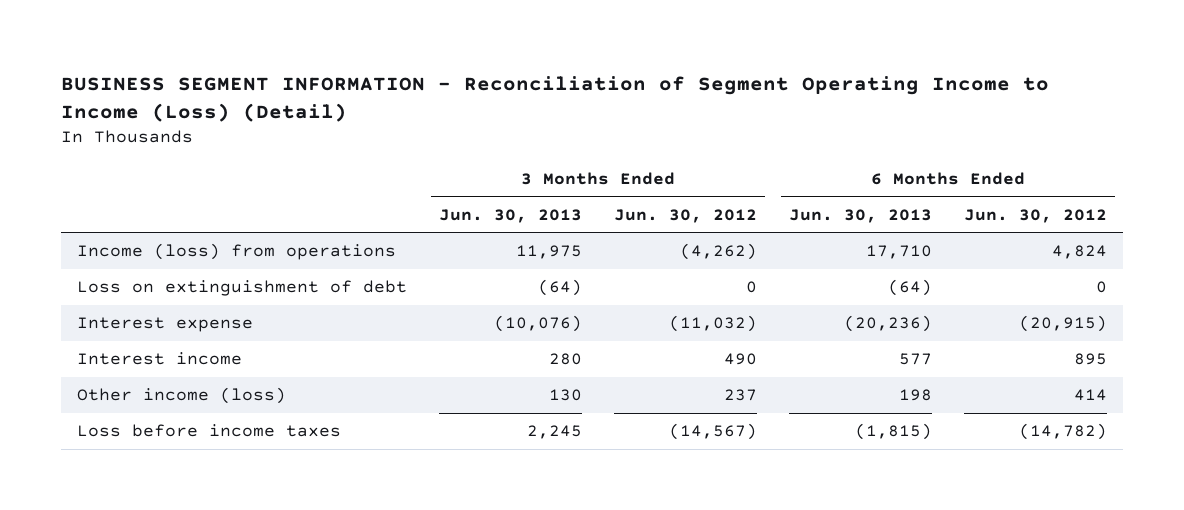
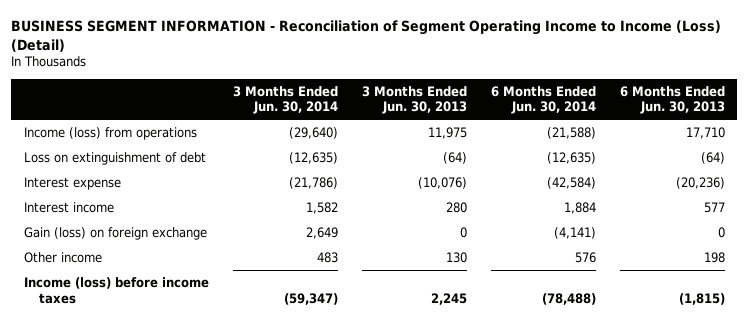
[614,208,758,223] Jun. 30, 2012 -> none
[963,208,1107,223] Jun. 30, 2012 -> none
none -> [232,85,338,115] 3 Months Ended Jun. 30, 2014
none -> [490,85,596,115] 6 Months Ended Jun. 30, 2014
none -> [23,227,207,241] Gain (loss) on foreign exchange
[77,387,287,405] Other income (loss) -> [23,252,102,264] Other income
[77,424,342,438] Loss before income taxes -> [23,277,209,304] Income (loss) before income taxes

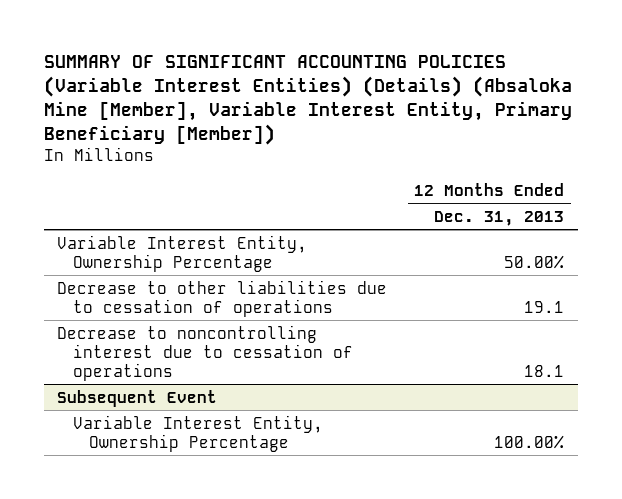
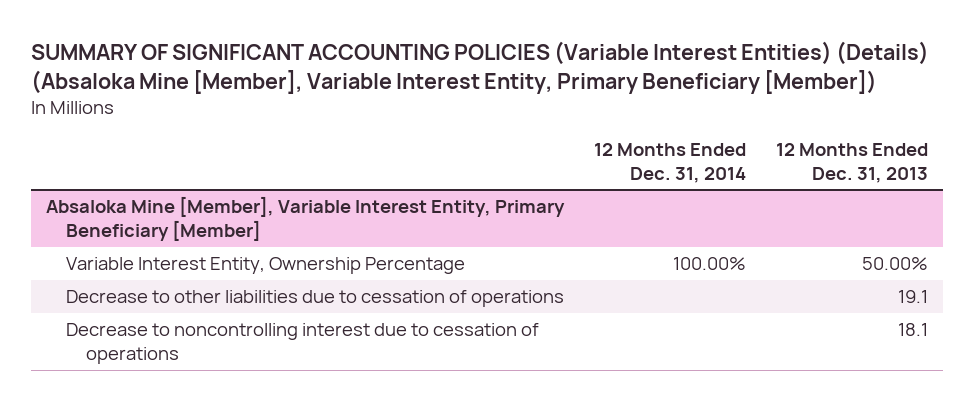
none -> [593,142,746,183] 12 Months Ended Dec. 31, 2014
none -> [45,196,565,241] Absaloka Mine [Member], Variable Interest Entity, Primary Beneficiary [Member]
[57,389,218,407] Subsequent Event -> none
[73,414,324,452] Variable Interest Entity, Ownership Percentage -> none

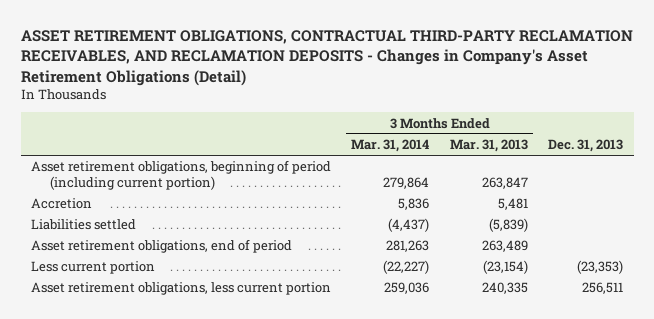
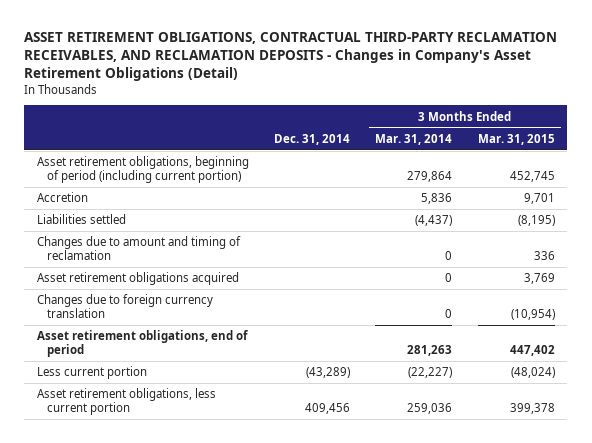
[449,139,528,153] Mar. 31, 2013 -> none
[548,139,624,153] Dec. 31, 2013 -> none
none -> [274,133,351,145] Dec. 31, 2014
none -> [477,133,555,145] Mar. 31, 2015
none -> [36,236,241,261] Changes due to amount and timing of reclamation
none -> [36,272,239,286] Asset retirement obligations acquired
none -> [36,294,213,319] Changes due to foreign currency translation

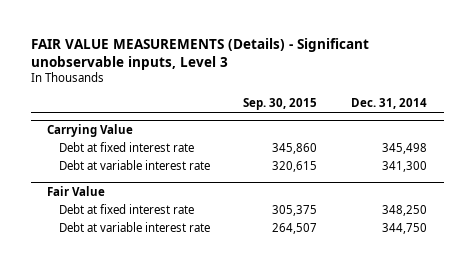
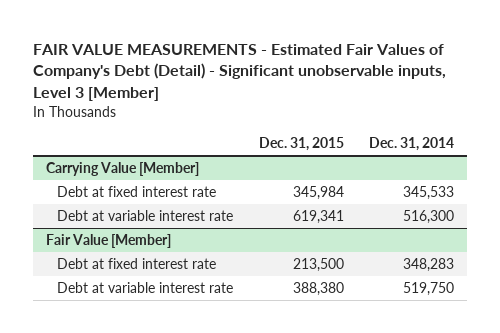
[30,37,369,70] FAIR VALUE MEASUREMENTS (Details) - Significant unobservable inputs, Level 3 -> [32,43,446,102] FAIR VALUE MEASUREMENTS - Estimated Fair Values of Company's Debt (Detail) - Significant unobservable inputs, Level 3 [Member]
[243,98,318,111] Sep. 30, 2015 -> none
none -> [258,137,344,152] Dec. 31, 2015
[47,123,134,137] Carrying Value -> [45,162,199,177] Carrying Value [Member]
[381,143,427,155] 345,498 -> [403,186,455,201] 345,533
[381,161,427,173] 341,300 -> [403,210,455,225] 516,300
[47,185,106,196] Fair Value -> [45,234,171,249] Fair Value [Member]
[381,205,427,217] 348,250 -> [403,258,455,273] 348,283
[381,223,427,235] 344,750 -> [403,282,455,297] 519,750

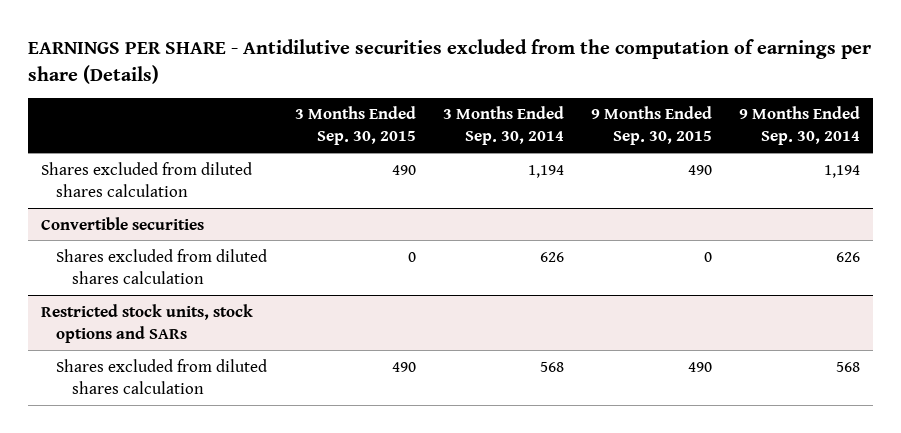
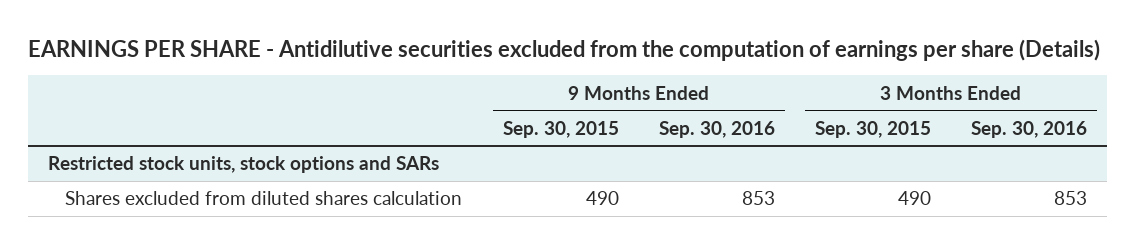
[442,106,564,146] 3 Months Ended Sep. 30, 2014 -> none
[738,106,860,146] 9 Months Ended Sep. 30, 2014 -> none
none -> [658,120,775,138] Sep. 30, 2016
none -> [970,120,1087,138] Sep. 30, 2016
[41,161,253,197] Shares excluded from diluted shares calculation -> none
[41,216,205,230] Convertible securities -> none
[56,248,268,284] Shares excluded from diluted shares calculation -> none

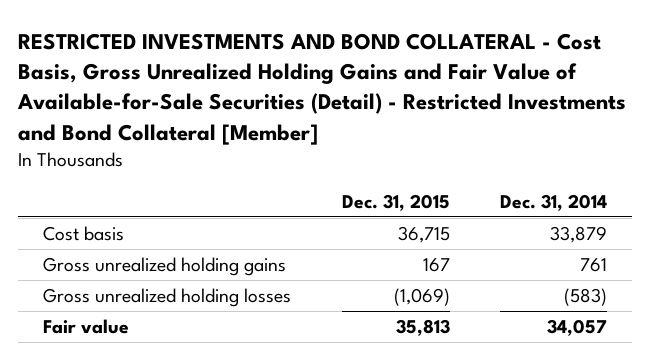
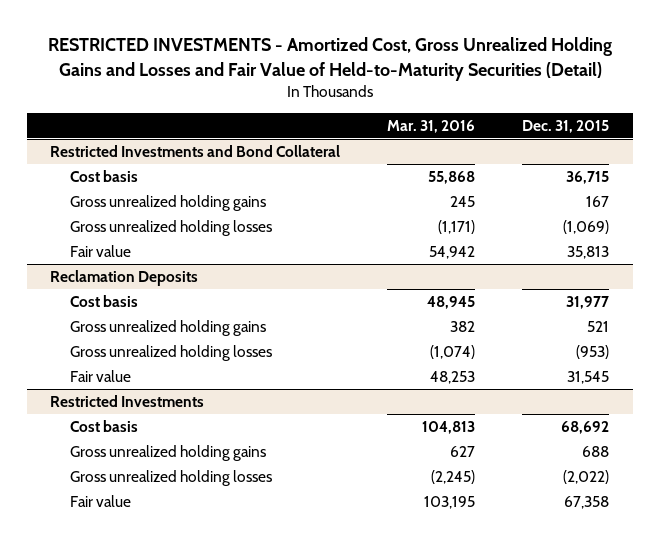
[17,32,627,145] RESTRICTED INVESTMENTS AND BOND COLLATERAL - Cost Basis, Gross Unrealized Holding Gains and Fair Value of Available-for-Sale Securities (Detail) - Restricted Investments and Bond Collateral [Member] -> [47,37,612,81] RESTRICTED INVESTMENTS - Amortized Cost, Gross Unrealized Holding Gains and Losses and Fair Value of Held-to-Maturity Securities (Detail)
[499,193,607,211] Dec. 31, 2014 -> none
none -> [387,119,476,133] Mar. 31, 2016
none -> [50,144,341,157] Restricted Investments and Bond Collateral
none -> [50,269,199,286] Reclamation Deposits
none -> [69,294,138,307] Cost basis
none -> [69,319,266,336] Gross unrealized holding gains
none -> [69,344,272,361] Gross unrealized holding losses
none -> [69,369,131,382] Fair value
none -> [50,394,205,407] Restricted Investments
none -> [69,419,138,432] Cost basis
none -> [69,444,266,461] Gross unrealized holding gains
none -> [69,469,272,486] Gross unrealized holding losses
none -> [69,494,131,507] Fair value

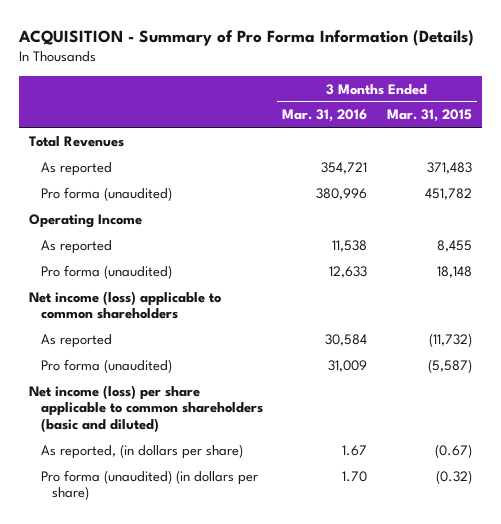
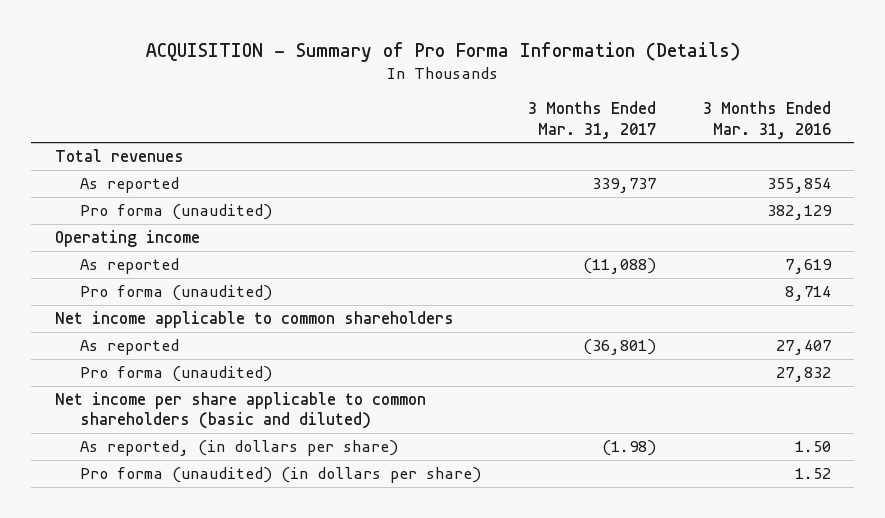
[387,109,473,123] Mar. 31, 2015 -> none
none -> [527,101,656,139] 3 Months Ended Mar. 31, 2017
[28,135,124,147] Total Revenues -> [54,149,184,163] Total revenues
[321,161,368,174] 354,721 -> [766,178,831,194] 355,854
[316,187,368,200] 380,996 -> [766,205,832,221] 382,129
[28,213,142,228] Operating Income -> [54,230,200,248] Operating income
[332,239,368,252] 11,538 -> [784,259,832,275] 7,619
[329,265,368,278] 12,633 -> [784,286,831,302] 8,714
[28,290,221,320] Net income (loss) applicable to common shareholders -> [54,311,454,329] Net income applicable to common shareholders
[325,333,368,346] 30,584 -> [775,340,831,356] 27,407
[328,359,368,372] 31,009 -> [775,367,831,383] 27,832
[28,384,263,434] Net income (loss) per share applicable to common shareholders (basic and diluted) -> [54,392,426,430] Net income per share applicable to common shareholders (basic and diluted)
[342,444,368,456] 1.67 -> [794,441,831,453] 1.50
[342,470,368,482] 1.70 -> [794,468,831,480] 1.52

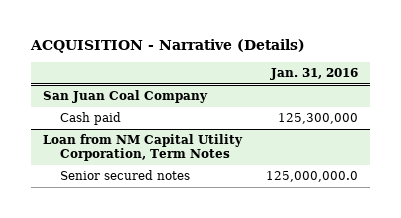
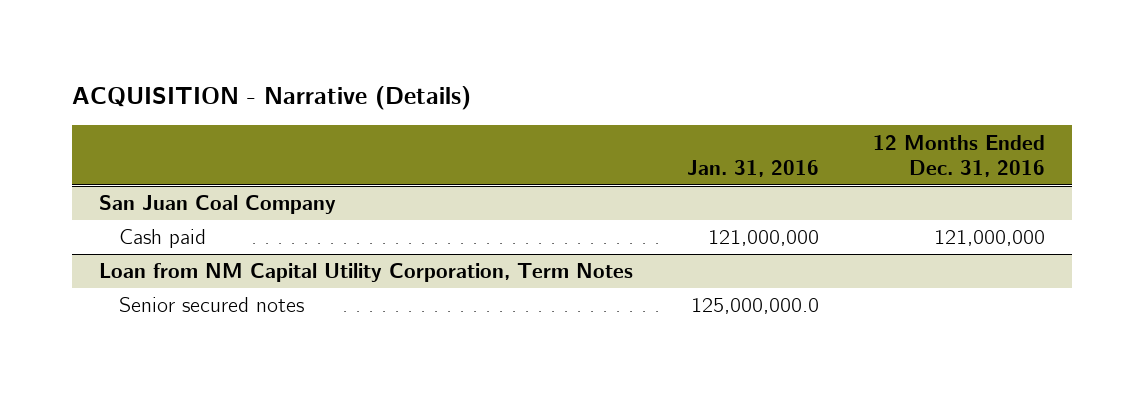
none -> [873,134,1046,177] 12 Months Ended Dec. 31, 2016
[277,113,358,125] 125,300,000 -> [708,230,820,247] 121,000,000

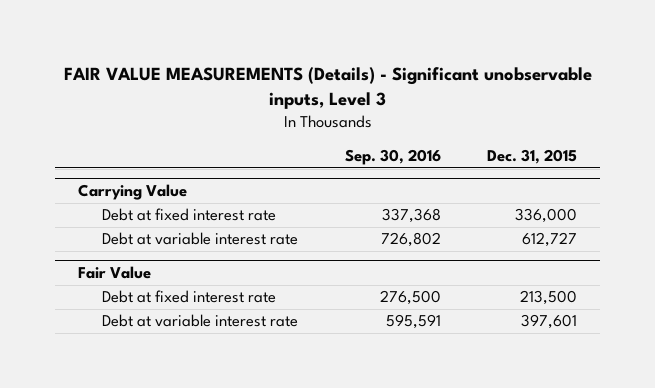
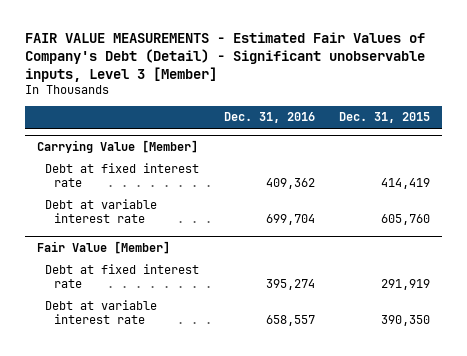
[63,67,592,110] FAIR VALUE MEASUREMENTS (Details) - Significant unobservable inputs, Level 3 -> [24,31,425,82] FAIR VALUE MEASUREMENTS - Estimated Fair Values of Company's Debt (Detail) - Significant unobservable inputs, Level 3 [Member]
[344,148,441,165] Sep. 30, 2016 -> none
none -> [223,112,315,124] Dec. 31, 2016
[78,184,188,201] Carrying Value -> [36,140,198,154] Carrying Value [Member]
[515,208,578,224] 336,000 -> [381,178,431,190] 414,419
[522,232,578,248] 612,727 -> [381,214,431,226] 605,760
[78,266,152,280] Fair Value -> [36,241,170,255] Fair Value [Member]
[520,290,578,306] 213,500 -> [381,279,431,291] 291,919
[521,314,578,330] 397,601 -> [381,315,431,327] 390,350

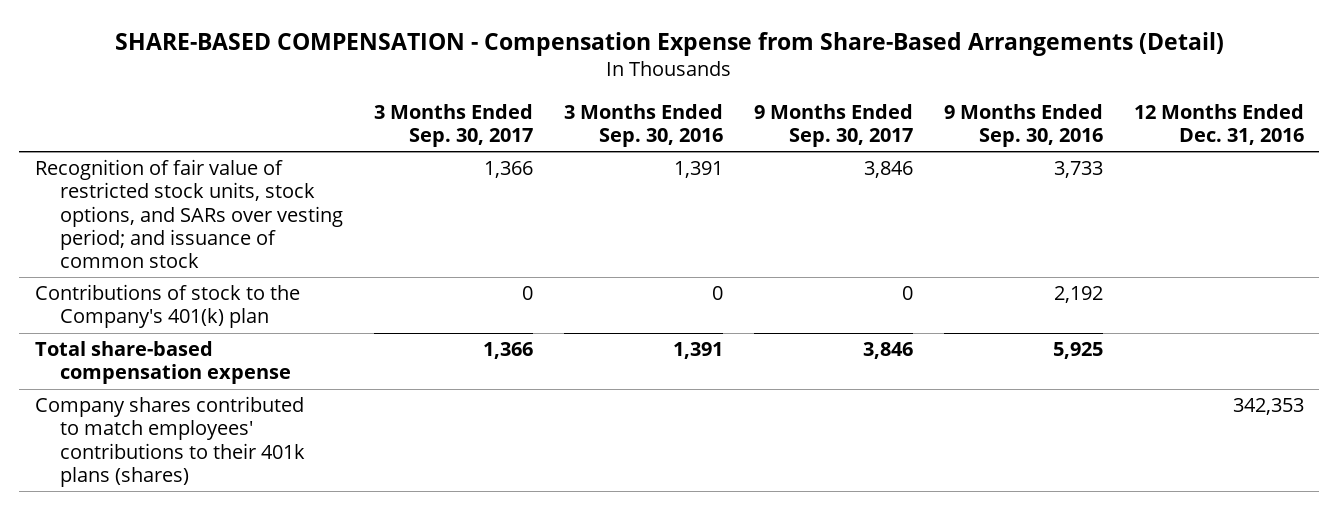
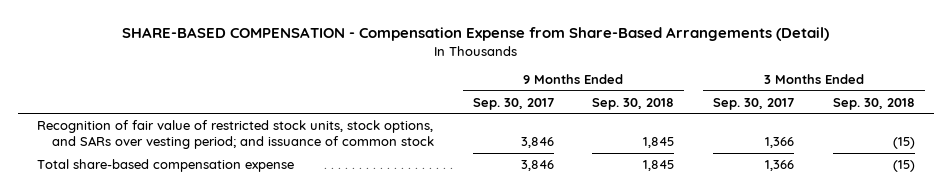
[564,103,724,147] 3 Months Ended Sep. 30, 2016 -> none
[943,103,1103,147] 9 Months Ended Sep. 30, 2016 -> none
[1133,103,1304,145] 12 Months Ended Dec. 31, 2016 -> none
none -> [592,97,675,110] Sep. 30, 2018
none -> [832,97,915,110] Sep. 30, 2018
[34,284,300,329] Contributions of stock to the Company's 401(k) plan -> none
[34,396,306,487] Company shares contributed to match employees' contributions to their 401k plans (shares) -> none

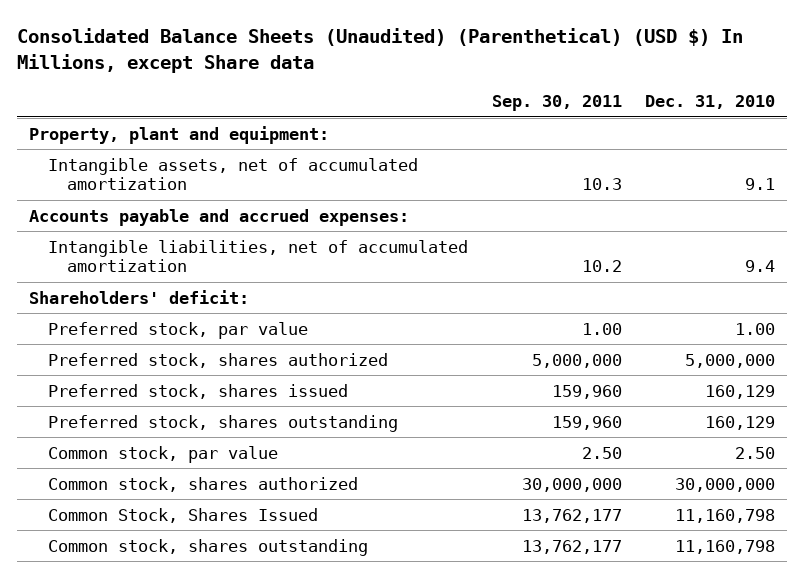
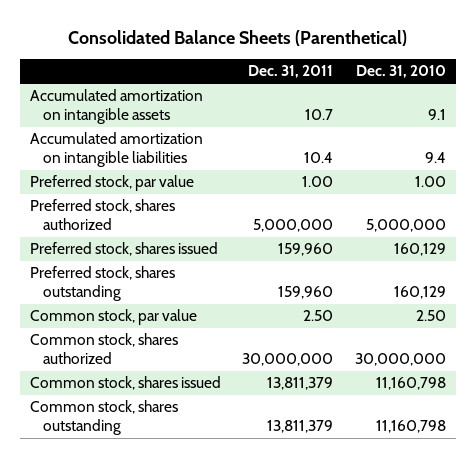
[17,28,744,73] Consolidated Balance Sheets (Unaudited) (Parenthetical) (USD $) In Millions, except Share data -> [67,29,407,46] Consolidated Balance Sheets (Parenthetical)
[491,95,622,112] Sep. 30, 2011 -> none
none -> [248,65,334,79] Dec. 31, 2011
[29,125,330,144] Property, plant and equipment: -> none
[29,208,410,226] Accounts payable and accrued expenses: -> none
[29,289,250,304] Shareholders' deficit: -> none
[48,157,419,191] Intangible assets, net of accumulated amortization -> [30,89,204,125] Accumulated amortization on intangible assets
[48,239,469,273] Intangible liabilities, net of accumulated amortization -> [30,132,204,168] Accumulated amortization on intangible liabilities
[48,507,319,523] Common Stock, Shares Issued -> [30,376,222,391] Common stock, shares issued

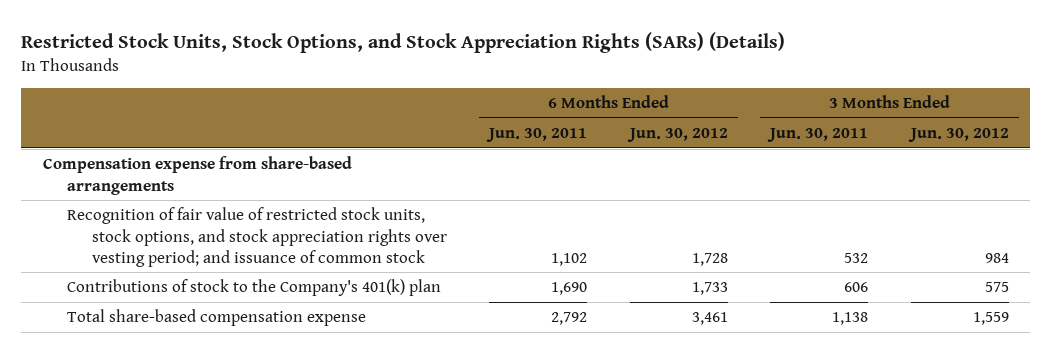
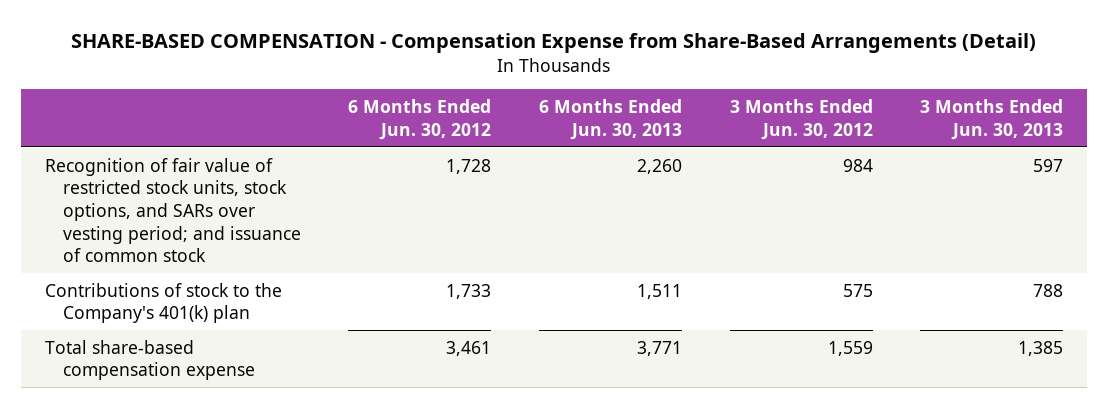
[21,31,786,53] Restricted Stock Units, Stock Options, and Stock Appreciation Rights (SARs) (Details) -> [70,32,1036,53] SHARE-BASED COMPENSATION - Compensation Expense from Share-Based Arrangements (Detail)
[486,128,588,143] Jun. 30, 2011 -> none
[767,128,869,143] Jun. 30, 2011 -> none
none -> [539,98,683,140] 6 Months Ended Jun. 30, 2013
none -> [920,98,1064,140] 3 Months Ended Jun. 30, 2013
[42,156,352,195] Compensation expense from share-based arrangements -> none
[67,207,447,267] Recognition of fair value of restricted stock units, stock options, and stock appreciation rights over vesting period; and issuance of common stock -> [44,157,301,263] Recognition of fair value of restricted stock units, stock options, and SARs over vesting period; and issuance of common stock

